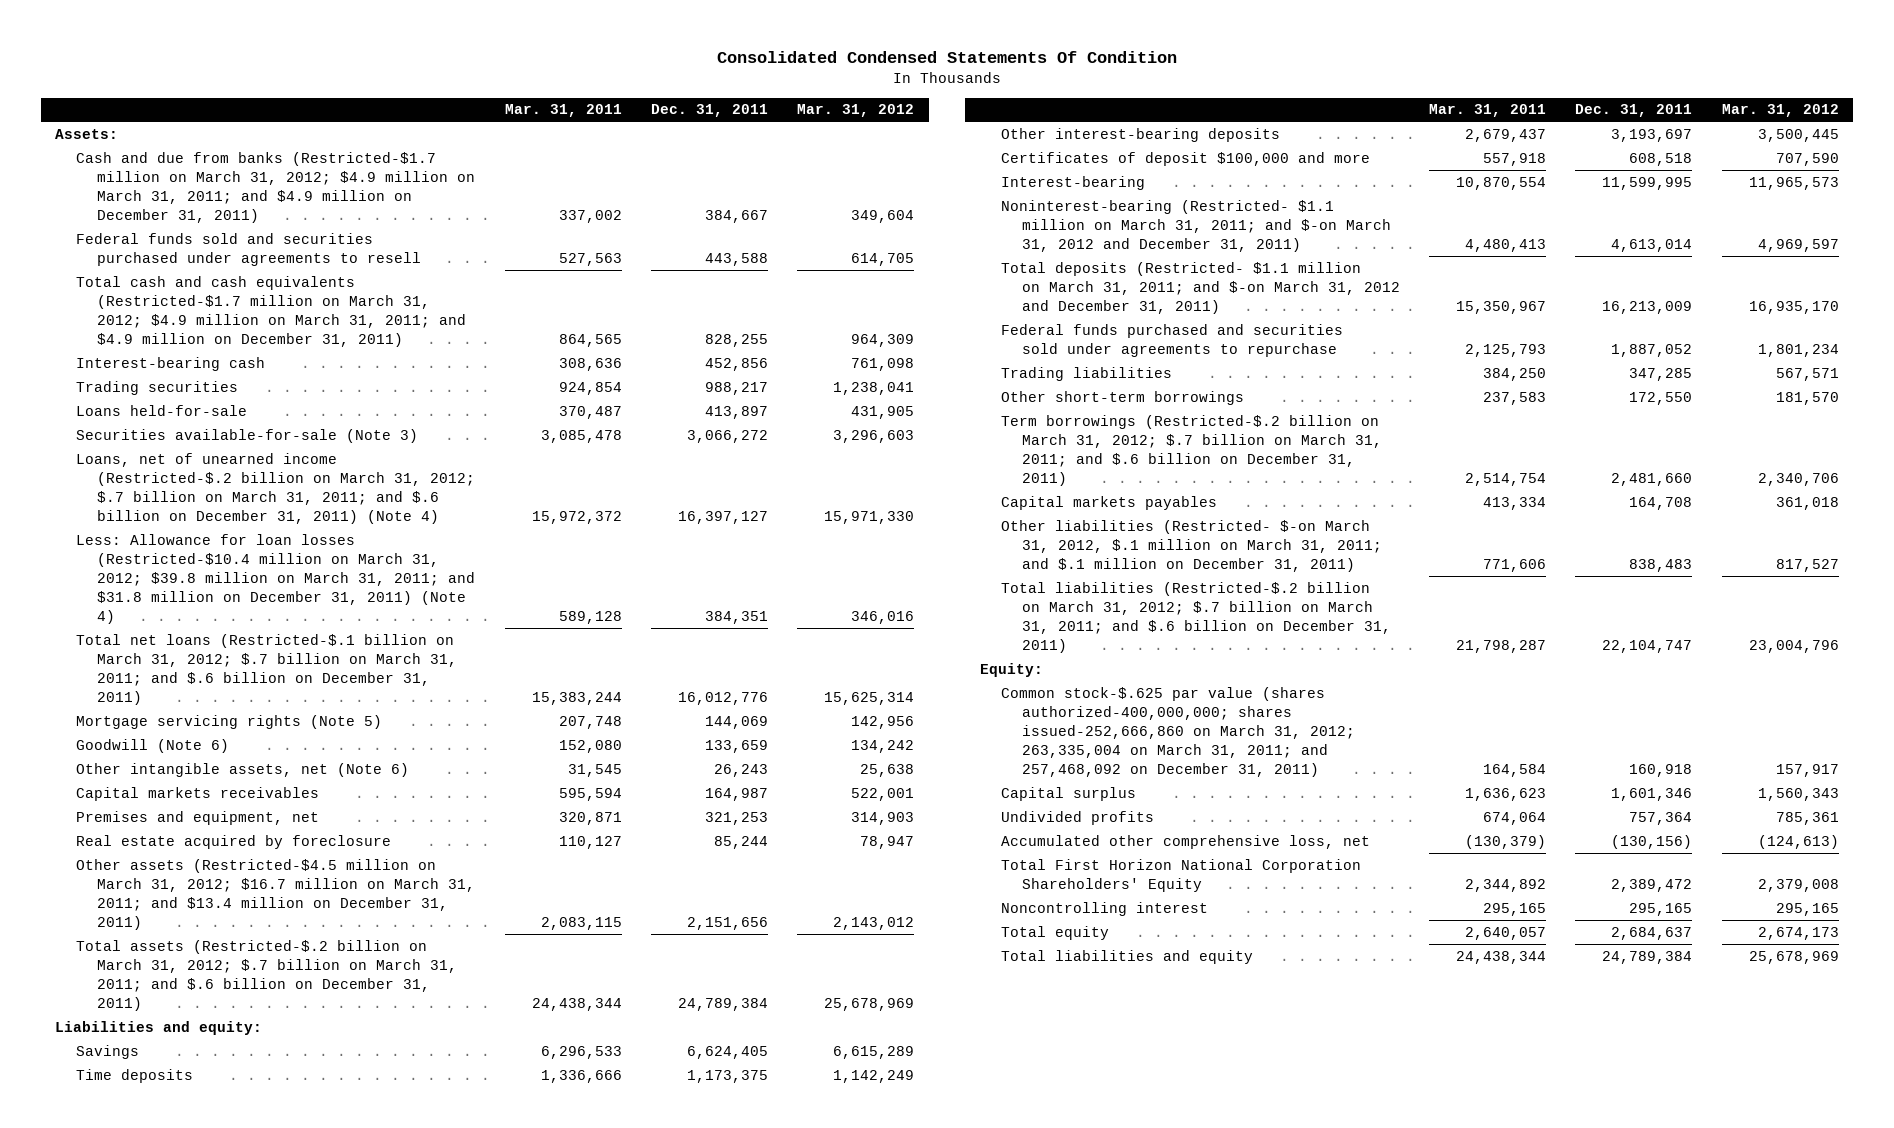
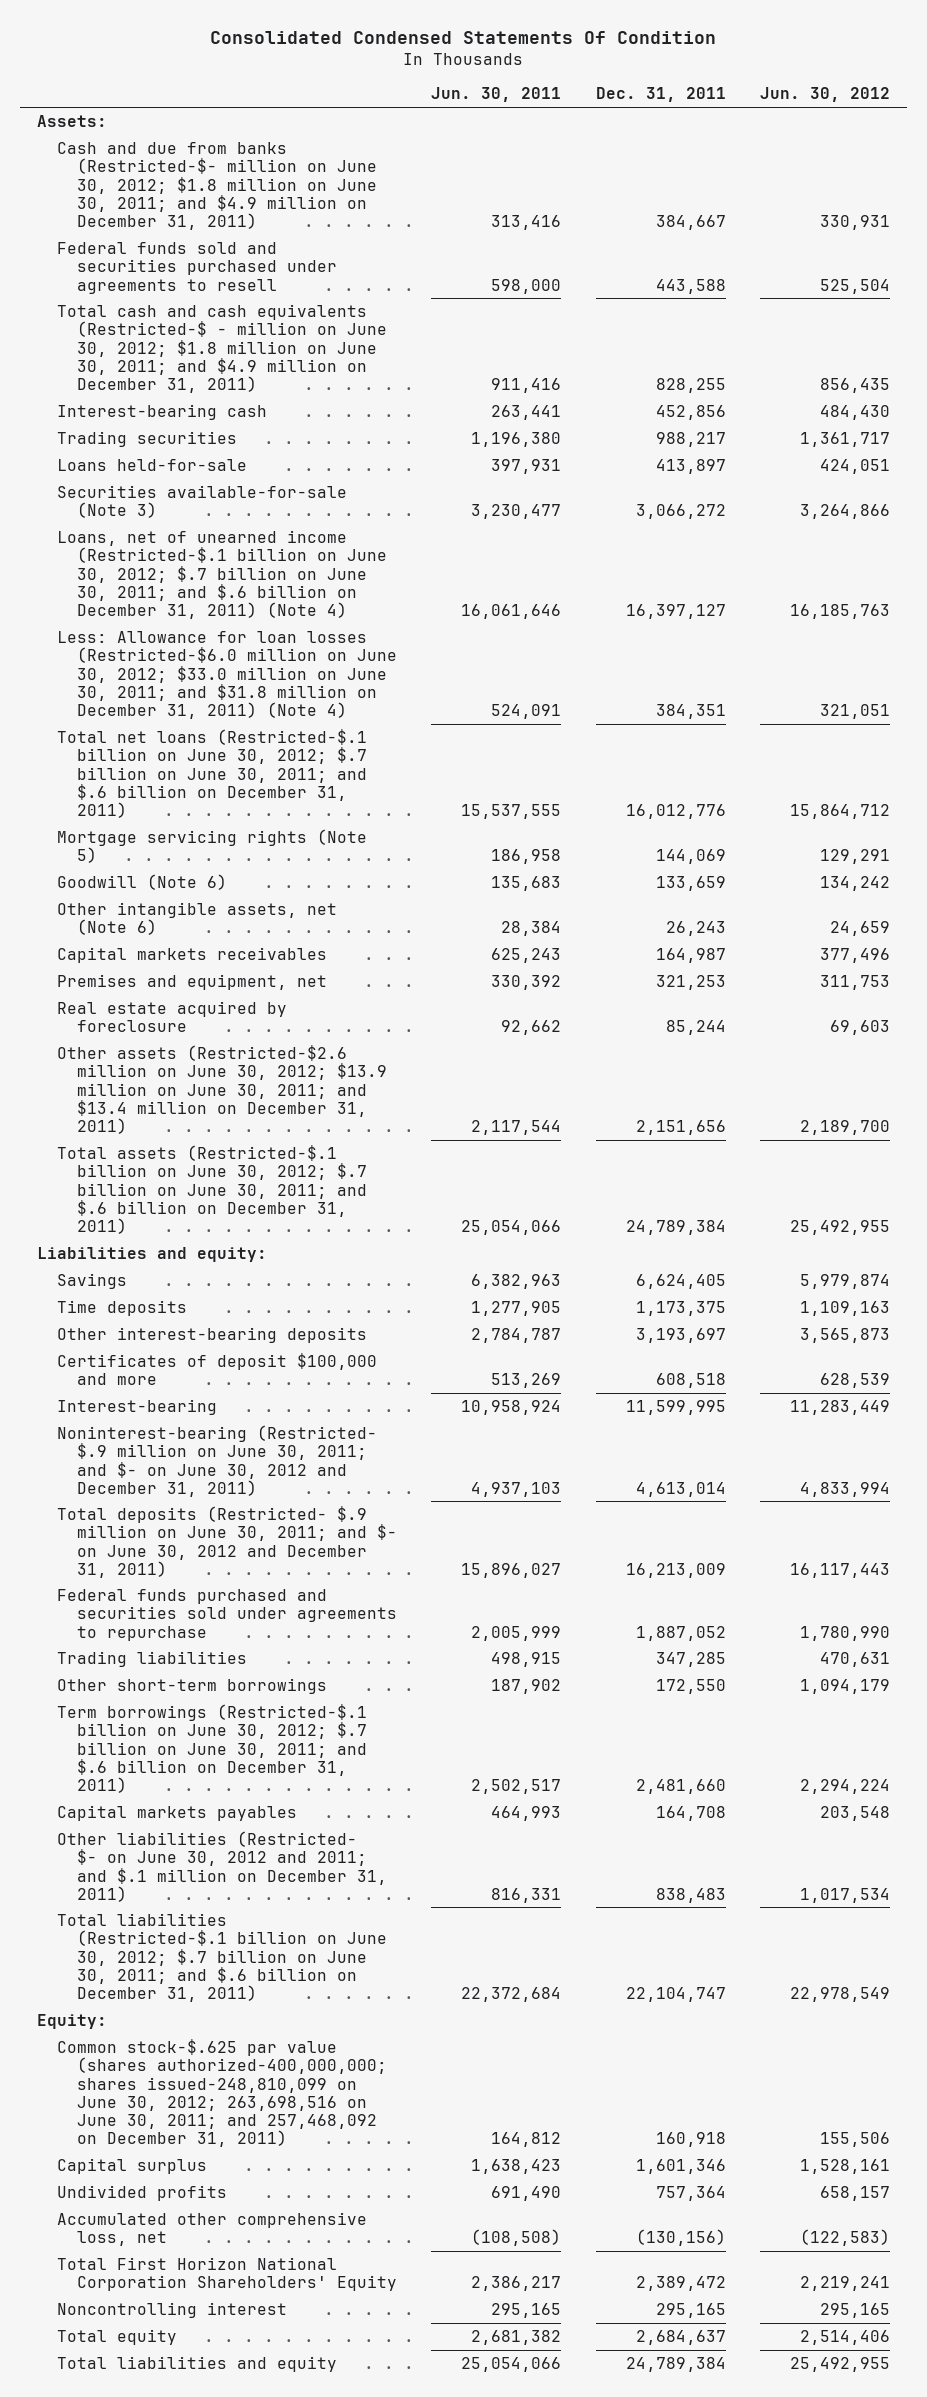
[504,104,622,118] Mar. 31, 2011 -> none
[796,104,914,118] Mar. 31, 2012 -> none
none -> [431,87,562,103] Jun. 30, 2011
none -> [759,87,890,103] Jun. 30, 2012
[76,151,476,223] Cash and due from banks (Restricted-$1.7 million on March 31, 2012; $4.9 million on March 31, 2011; and $4.9 million on December 31, 2011) -> [57,142,378,231] Cash and due from banks (Restricted-$- million on June 30, 2012; $1.8 million on June 30, 2011; and $4.9 million on December 31, 2011)
[76,275,467,347] Total cash and cash equivalents (Restricted-$1.7 million on March 31, 2012; $4.9 million on March 31, 2011; and $4.9 million on December 31, 2011) -> [57,304,388,394] Total cash and cash equivalents (Restricted-$ - million on June 30, 2012; $1.8 million on June 30, 2011; and $4.9 million on December 31, 2011)
[76,452,476,524] Loans, net of unearned income (Restricted-$.2 billion on March 31, 2012; $.7 billion on March 31, 2011; and $.6 billion on December 31, 2011) (Note 4) -> [57,530,388,620] Loans, net of unearned income (Restricted-$.1 billion on June 30, 2012; $.7 billion on June 30, 2011; and $.6 billion on December 31, 2011) (Note 4)
[76,533,476,624] Less: Allowance for loan losses (Restricted-$10.4 million on March 31, 2012; $39.8 million on March 31, 2011; and $31.8 million on December 31, 2011) (Note 4) -> [57,631,398,720] Less: Allowance for loan losses (Restricted-$6.0 million on June 30, 2012; $33.0 million on June 30, 2011; and $31.8 million on December 31, 2011) (Note 4)
[76,633,458,705] Total net loans (Restricted-$.1 billion on March 31, 2012; $.7 billion on March 31, 2011; and $.6 billion on December 31, 2011) -> [57,729,368,819] Total net loans (Restricted-$.1 billion on June 30, 2012; $.7 billion on June 30, 2011; and $.6 billion on December 31, 2011)
[76,858,476,930] Other assets (Restricted-$4.5 million on March 31, 2012; $16.7 million on March 31, 2011; and $13.4 million on December 31, 2011) -> [57,1045,388,1135] Other assets (Restricted-$2.6 million on June 30, 2012; $13.9 million on June 30, 2011; and $13.4 million on December 31, 2011)
[76,939,458,1011] Total assets (Restricted-$.2 billion on March 31, 2012; $.7 billion on March 31, 2011; and $.6 billion on December 31, 2011) -> [57,1145,368,1235] Total assets (Restricted-$.1 billion on June 30, 2012; $.7 billion on June 30, 2011; and $.6 billion on December 31, 2011)
[1000,199,1392,252] Noninterest-bearing (Restricted- $1.1 million on March 31, 2011; and $-on March 31, 2012 and December 31, 2011) -> [57,1425,378,1497] Noninterest-bearing (Restricted- $.9 million on June 30, 2011; and $- on June 30, 2012 and December 31, 2011)
[1000,261,1401,314] Total deposits (Restricted- $1.1 million on March 31, 2011; and $-on March 31, 2012 and December 31, 2011) -> [57,1506,398,1578] Total deposits (Restricted- $.9 million on June 30, 2011; and $- on June 30, 2012 and December 31, 2011)
[1000,414,1383,486] Term borrowings (Restricted-$.2 billion on March 31, 2012; $.7 billion on March 31, 2011; and $.6 billion on December 31, 2011) -> [57,1704,368,1794] Term borrowings (Restricted-$.1 billion on June 30, 2012; $.7 billion on June 30, 2011; and $.6 billion on December 31, 2011)
[1000,519,1383,572] Other liabilities (Restricted- $-on March 31, 2012, $.1 million on March 31, 2011; and $.1 million on December 31, 2011) -> [57,1831,388,1902] Other liabilities (Restricted- $- on June 30, 2012 and 2011; and $.1 million on December 31, 2011)
[1000,581,1392,653] Total liabilities (Restricted-$.2 billion on March 31, 2012; $.7 billion on March 31, 2011; and $.6 billion on December 31, 2011) -> [57,1913,388,2003] Total liabilities (Restricted-$.1 billion on June 30, 2012; $.7 billion on June 30, 2011; and $.6 billion on December 31, 2011)
[1000,686,1356,777] Common stock-$.625 par value (shares authorized-400,000,000; shares issued-252,666,860 on March 31, 2012; 263,335,004 on March 31, 2011; and 257,468,092 on December 31, 2011) -> [57,2039,388,2148] Common stock-$.625 par value (shares authorized-400,000,000; shares issued-248,810,099 on June 30, 2012; 263,698,516 on June 30, 2011; and 257,468,092 on December 31, 2011)

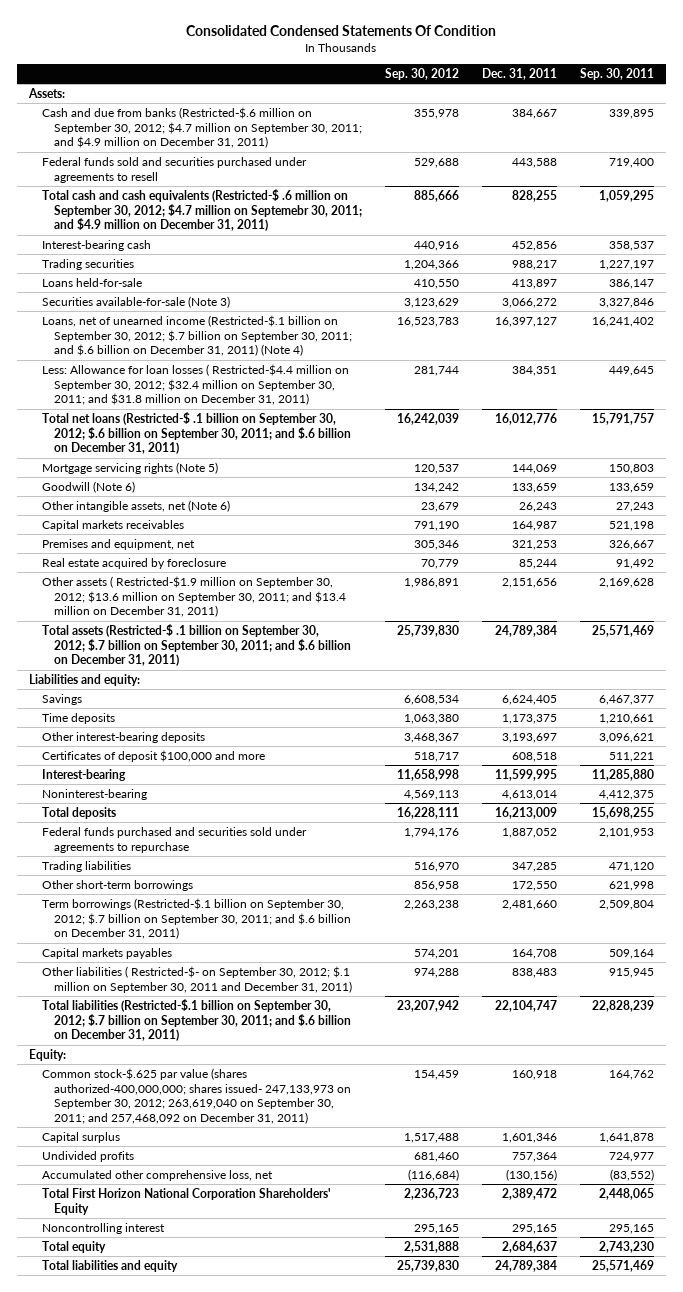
[431,87,562,103] Jun. 30, 2011 -> none
[759,87,890,103] Jun. 30, 2012 -> none
none -> [385,68,460,81] Sep. 30, 2012
none -> [580,68,655,81] Sep. 30, 2011
[57,142,378,231] Cash and due from banks (Restricted-$- million on June 30, 2012; $1.8 million on June 30, 2011; and $4.9 million on December 31, 2011) -> [41,107,363,149] Cash and due from banks (Restricted-$.6 million on September 30, 2012; $4.7 million on September 30, 2011; and $4.9 million on December 31, 2011)
[57,304,388,394] Total cash and cash equivalents (Restricted-$ - million on June 30, 2012; $1.8 million on June 30, 2011; and $4.9 million on December 31, 2011) -> [41,189,363,232] Total cash and cash equivalents (Restricted-$ .6 million on September 30, 2012; $4.7 million on Septemebr 30, 2011; and $4.9 million on December 31, 2011)
[57,530,388,620] Loans, net of unearned income (Restricted-$.1 billion on June 30, 2012; $.7 billion on June 30, 2011; and $.6 billion on December 31, 2011) (Note 4) -> [41,315,353,357] Loans, net of unearned income (Restricted-$.1 billion on September 30, 2012; $.7 billion on September 30, 2011; and $.6 billion on December 31, 2011) (Note 4)
[57,631,398,720] Less: Allowance for loan losses (Restricted-$6.0 million on June 30, 2012; $33.0 million on June 30, 2011; and $31.8 million on December 31, 2011) (Note 4) -> [41,364,349,406] Less: Allowance for loan losses ( Restricted-$4.4 million on September 30, 2012; $32.4 million on September 30, 2011; and $31.8 million on December 31, 2011)
[57,729,368,819] Total net loans (Restricted-$.1 billion on June 30, 2012; $.7 billion on June 30, 2011; and $.6 billion on December 31, 2011) -> [41,412,352,455] Total net loans (Restricted-$ .1 billion on September 30, 2012; $.6 billion on September 30, 2011; and $.6 billion on December 31, 2011)
[57,1045,388,1135] Other assets (Restricted-$2.6 million on June 30, 2012; $13.9 million on June 30, 2011; and $13.4 million on December 31, 2011) -> [41,576,347,618] Other assets ( Restricted-$1.9 million on September 30, 2012; $13.6 million on September 30, 2011; and $13.4 million on December 31, 2011)
[57,1145,368,1235] Total assets (Restricted-$.1 billion on June 30, 2012; $.7 billion on June 30, 2011; and $.6 billion on December 31, 2011) -> [41,624,352,667] Total assets (Restricted-$ .1 billion on September 30, 2012; $.7 billion on September 30, 2011; and $.6 billion on December 31, 2011)
[57,1425,378,1497] Noninterest-bearing (Restricted- $.9 million on June 30, 2011; and $- on June 30, 2012 and December 31, 2011) -> [41,789,147,801] Noninterest-bearing
[57,1506,398,1578] Total deposits (Restricted- $.9 million on June 30, 2011; and $- on June 30, 2012 and December 31, 2011) -> [41,807,116,820] Total deposits
[57,1704,368,1794] Term borrowings (Restricted-$.1 billion on June 30, 2012; $.7 billion on June 30, 2011; and $.6 billion on December 31, 2011) -> [41,898,352,940] Term borrowings (Restricted-$.1 billion on September 30, 2012; $.7 billion on September 30, 2011; and $.6 billion on December 31, 2011)
[57,1831,388,1902] Other liabilities (Restricted- $- on June 30, 2012 and 2011; and $.1 million on December 31, 2011) -> [41,966,353,993] Other liabilities ( Restricted-$- on September 30, 2012; $.1 million on September 30, 2011 and December 31, 2011)
[57,1913,388,2003] Total liabilities (Restricted-$.1 billion on June 30, 2012; $.7 billion on June 30, 2011; and $.6 billion on December 31, 2011) -> [41,999,352,1042] Total liabilities (Restricted-$.1 billion on September 30, 2012; $.7 billion on September 30, 2011; and $.6 billion on December 31, 2011)
[57,2039,388,2148] Common stock-$.625 par value (shares authorized-400,000,000; shares issued-248,810,099 on June 30, 2012; 263,698,516 on June 30, 2011; and 257,468,092 on December 31, 2011) -> [41,1068,352,1125] Common stock-$.625 par value (shares authorized-400,000,000; shares issued- 247,133,973 on September 30, 2012; 263,619,040 on September 30, 2011; and 257,468,092 on December 31, 2011)

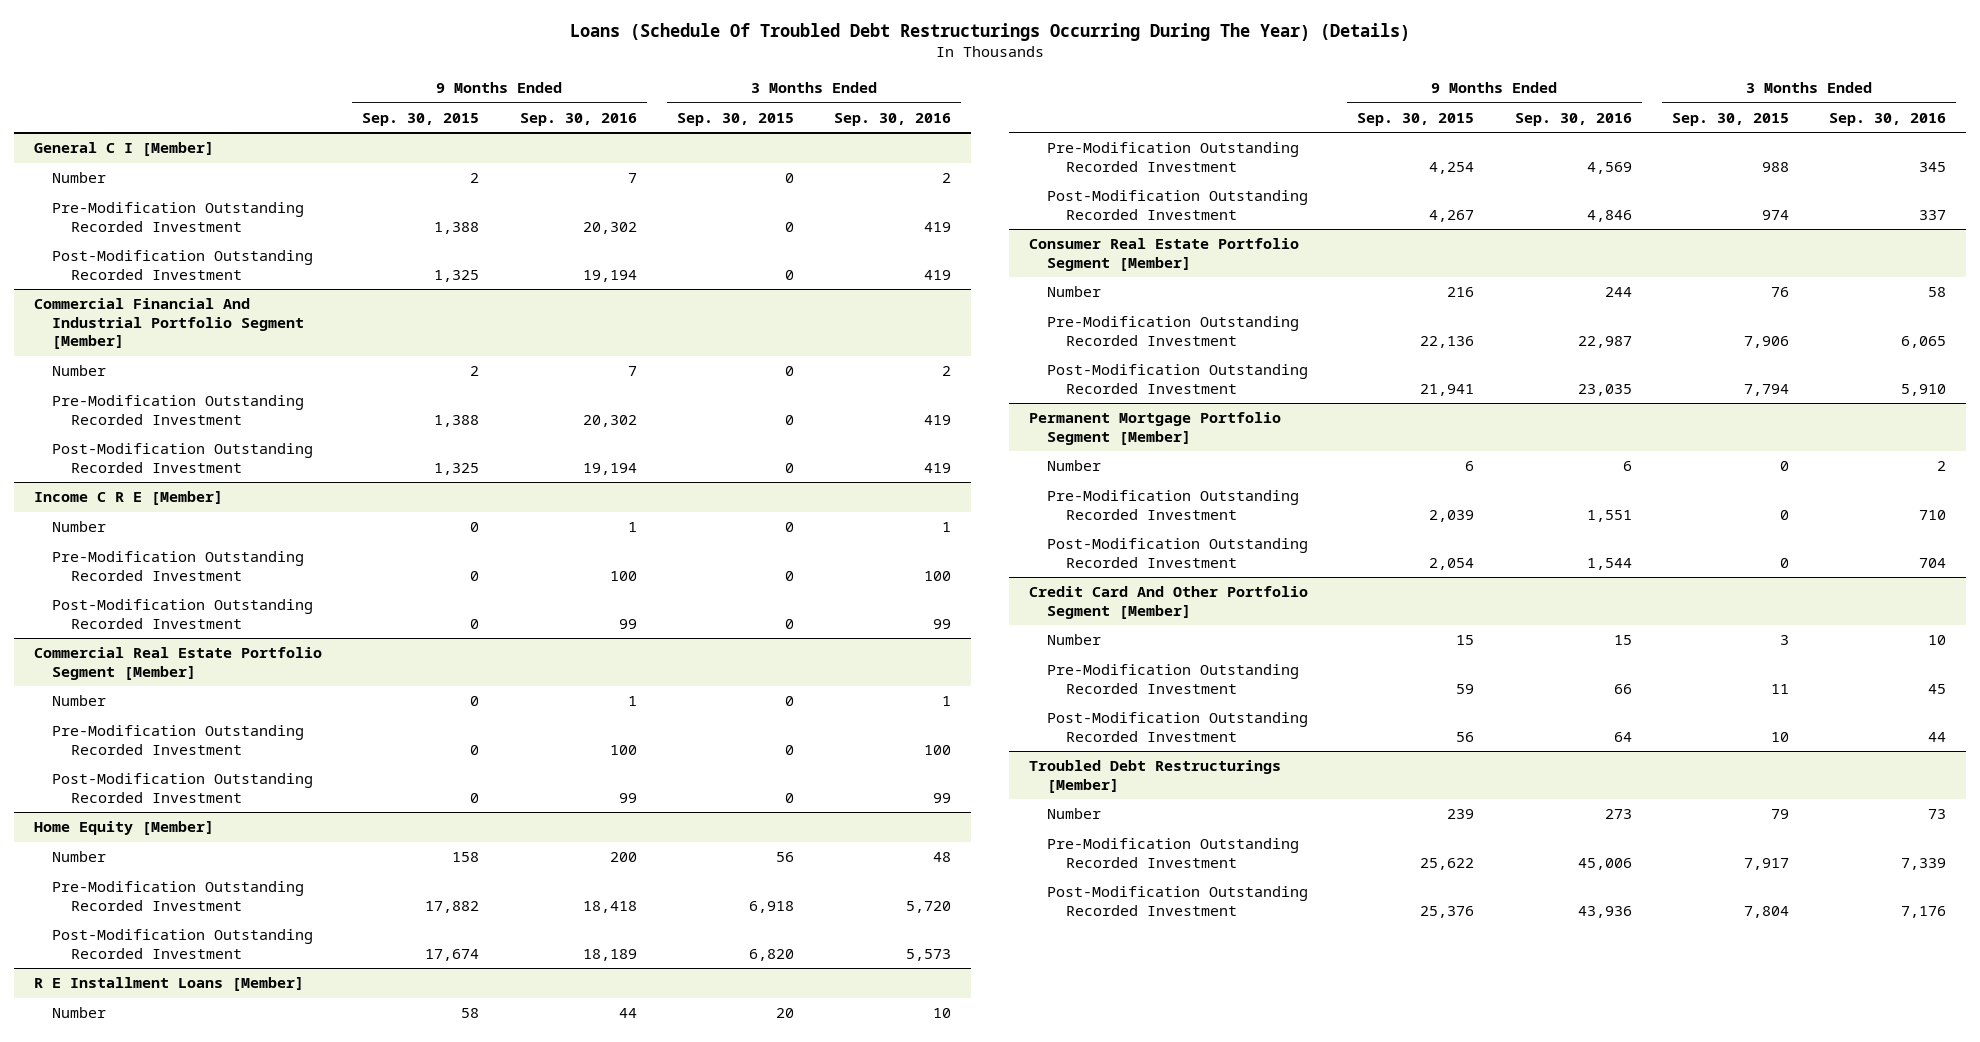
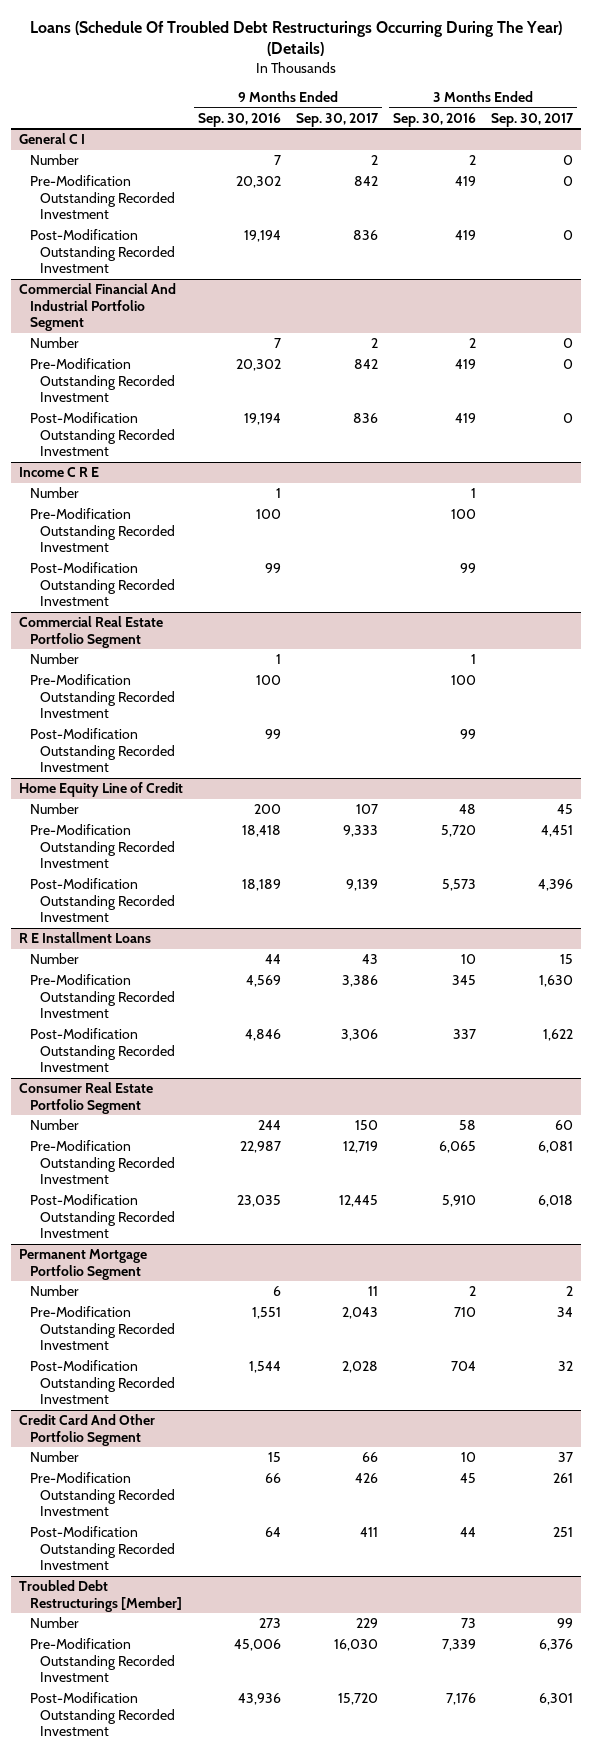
[362,112,480,126] Sep. 30, 2015 -> none
[676,112,794,126] Sep. 30, 2015 -> none
none -> [296,112,380,127] Sep. 30, 2017
none -> [491,112,575,127] Sep. 30, 2017
[33,142,214,157] General C I [Member] -> [18,133,85,145] General C I
[33,298,305,350] Commercial Financial And Industrial Portfolio Segment [Member] -> [18,283,176,332] Commercial Financial And Industrial Portfolio Segment
[33,491,223,506] Income C R E [Member] -> [18,467,99,478] Income C R E
[33,647,322,680] Commercial Real Estate Portfolio Segment [Member] -> [18,616,163,648] Commercial Real Estate Portfolio Segment
[33,821,214,836] Home Equity [Member] -> [18,782,183,798] Home Equity Line of Credit
[33,977,304,992] R E Installment Loans [Member] -> [18,932,151,944] R E Installment Loans
[1028,238,1299,271] Consumer Real Estate Portfolio Segment [Member] -> [18,1082,153,1114] Consumer Real Estate Portfolio Segment
[1028,412,1281,445] Permanent Mortgage Portfolio Segment [Member] -> [18,1249,147,1280] Permanent Mortgage Portfolio Segment
[1028,586,1308,619] Credit Card And Other Portfolio Segment [Member] -> [18,1414,155,1446] Credit Card And Other Portfolio Segment

